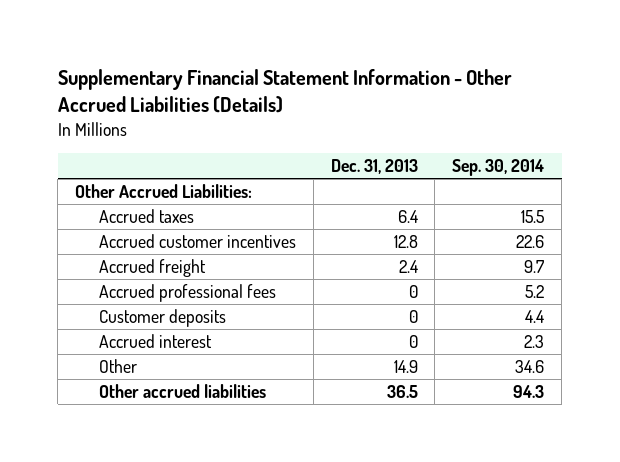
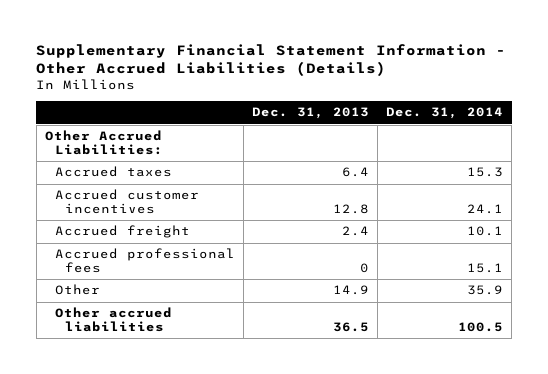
[452,159,545,177] Sep. 30, 2014 -> none
none -> [386,107,504,120] Dec. 31, 2014
[98,309,226,328] Customer deposits -> none
[98,334,212,349] Accrued interest -> none

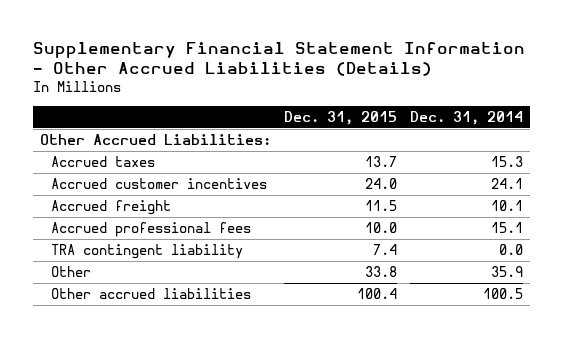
[252,107,370,120] Dec. 31, 2013 -> none
none -> [284,110,398,125] Dec. 31, 2015
none -> [50,243,243,259] TRA contingent liability

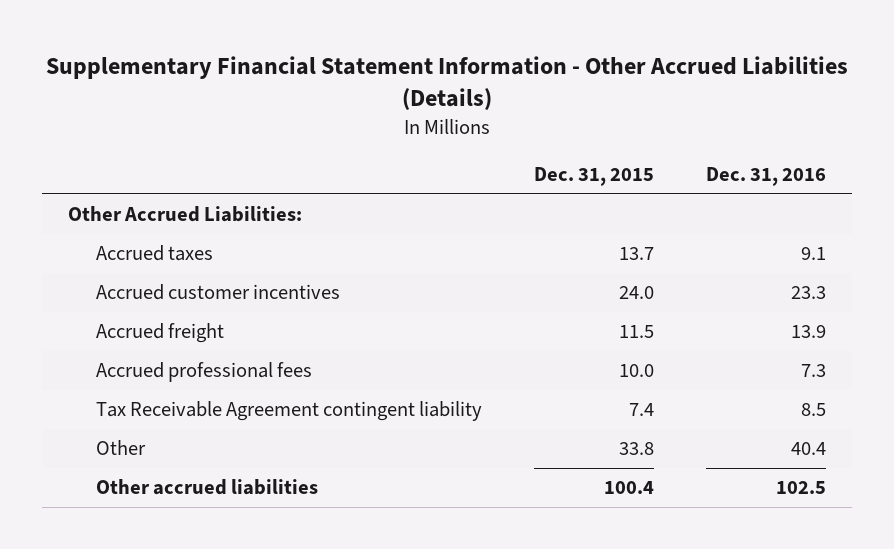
[410,110,524,125] Dec. 31, 2014 -> none
none -> [706,166,827,186] Dec. 31, 2016
[50,243,243,259] TRA contingent liability -> [95,401,482,422] Tax Receivable Agreement contingent liability

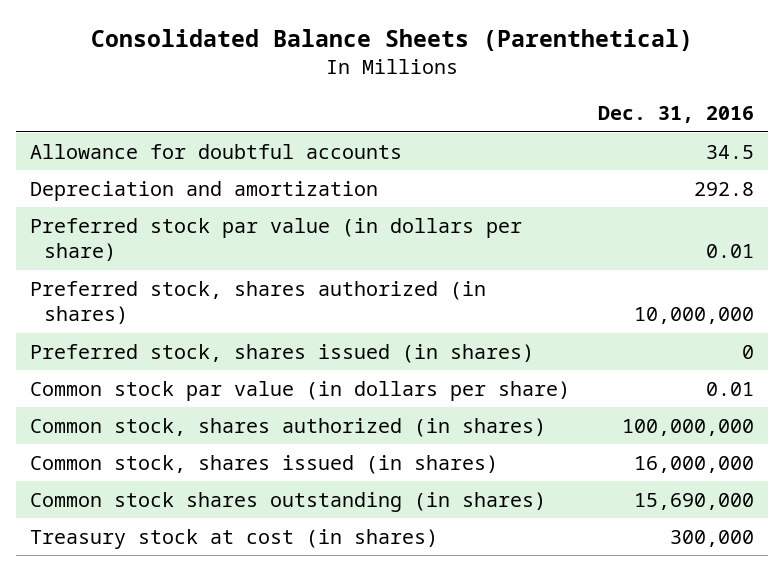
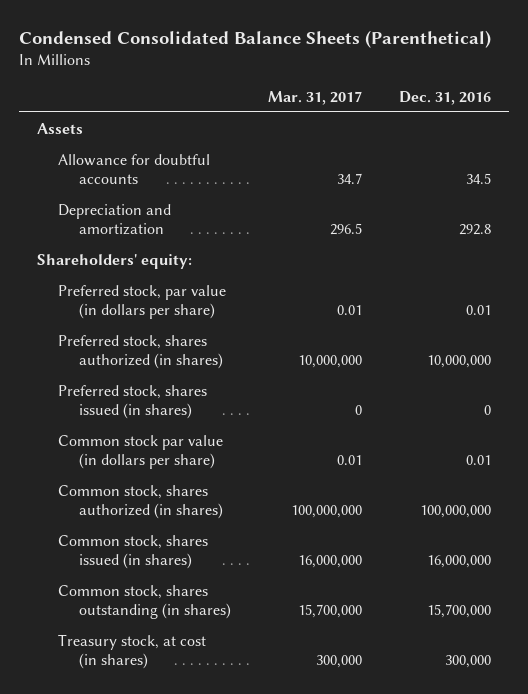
[91,29,694,52] Consolidated Balance Sheets (Parenthetical) -> [18,29,491,48] Condensed Consolidated Balance Sheets (Parenthetical)
none -> [268,90,363,105] Mar. 31, 2017
none -> [37,122,84,134] Assets
none -> [37,253,193,269] Shareholders' equity:
[30,217,523,262] Preferred stock par value (in dollars per share) -> [58,284,227,319] Preferred stock, par value (in dollars per share)
[30,491,547,512] Common stock shares outstanding (in shares) -> [58,584,232,619] Common stock, shares outstanding (in shares)
[633,492,754,510] 15,690,000 -> [426,603,491,618] 15,700,000
[30,528,439,549] Treasury stock at cost (in shares) -> [58,633,207,669] Treasury stock, at cost (in shares)

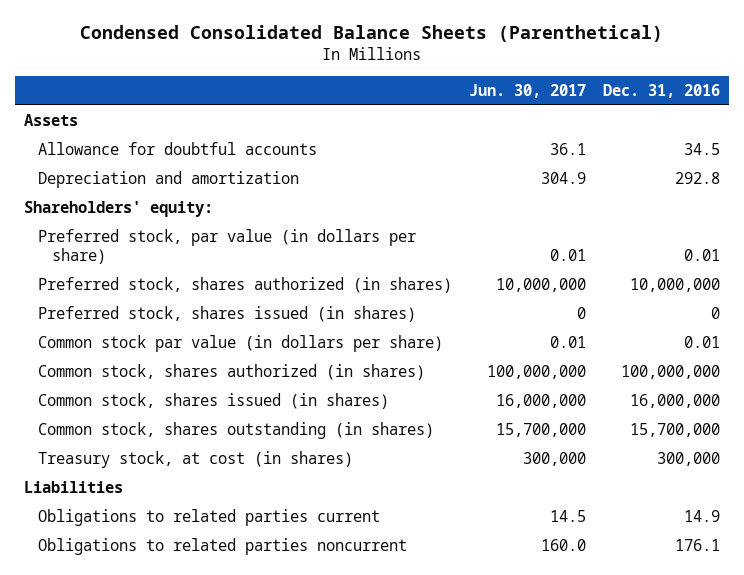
[268,90,363,105] Mar. 31, 2017 -> none
none -> [468,84,586,99] Jun. 30, 2017
none -> [23,481,123,494] Liabilities
none -> [37,509,380,527] Obligations to related parties current
none -> [37,538,407,556] Obligations to related parties noncurrent

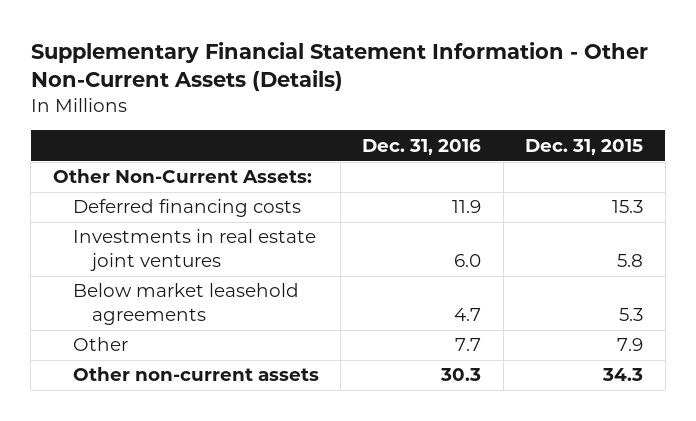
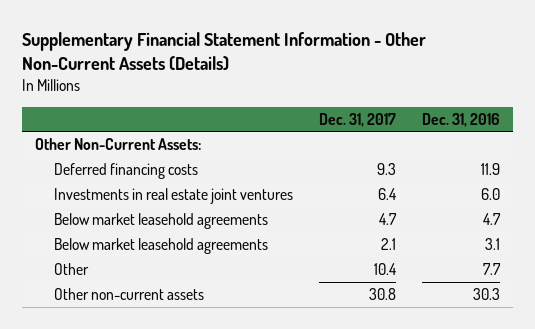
[525,138,644,155] Dec. 31, 2015 -> none
none -> [318,112,396,127] Dec. 31, 2017
none -> [54,237,269,254] Below market leasehold agreements

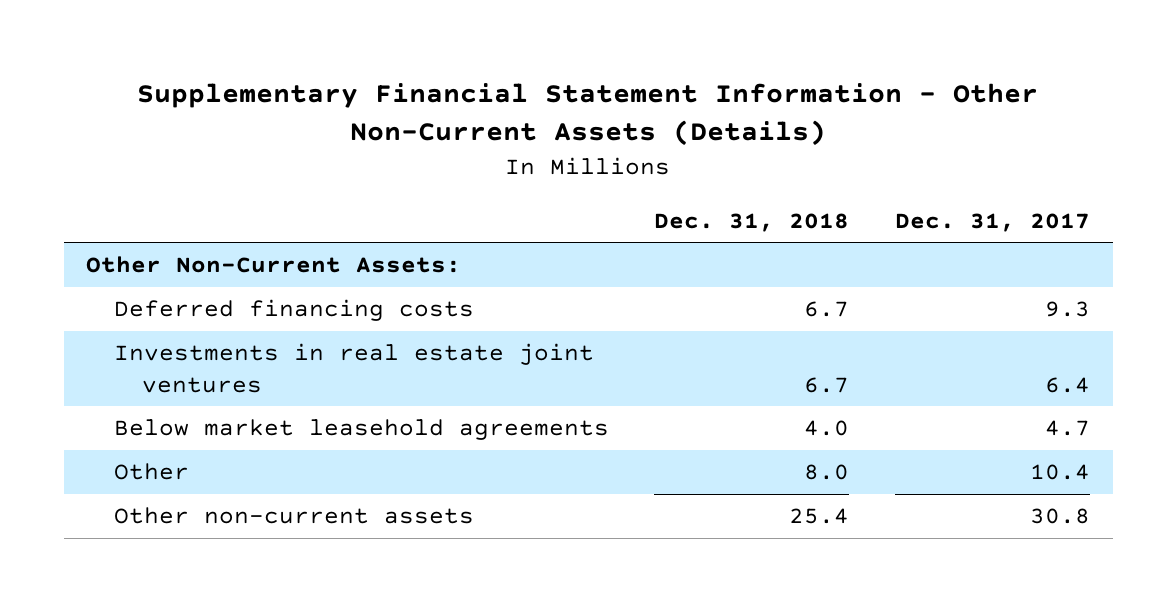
[421,112,500,127] Dec. 31, 2016 -> none
none -> [654,212,850,232] Dec. 31, 2018
[54,237,269,254] Below market leasehold agreements -> none

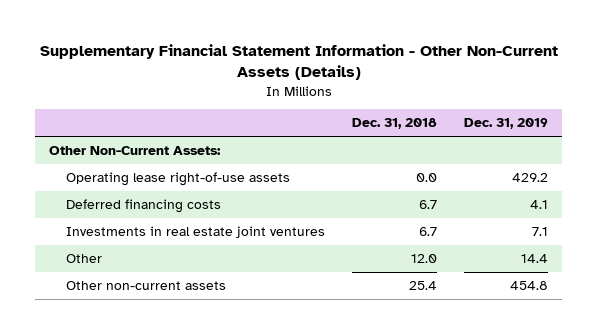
[894,212,1090,232] Dec. 31, 2017 -> none
none -> [464,118,549,130] Dec. 31, 2019
none -> [65,172,290,187] Operating lease right-of-use assets
[114,419,610,441] Below market leasehold agreements -> none
[804,464,850,481] 8.0 -> [411,254,438,264] 12.0

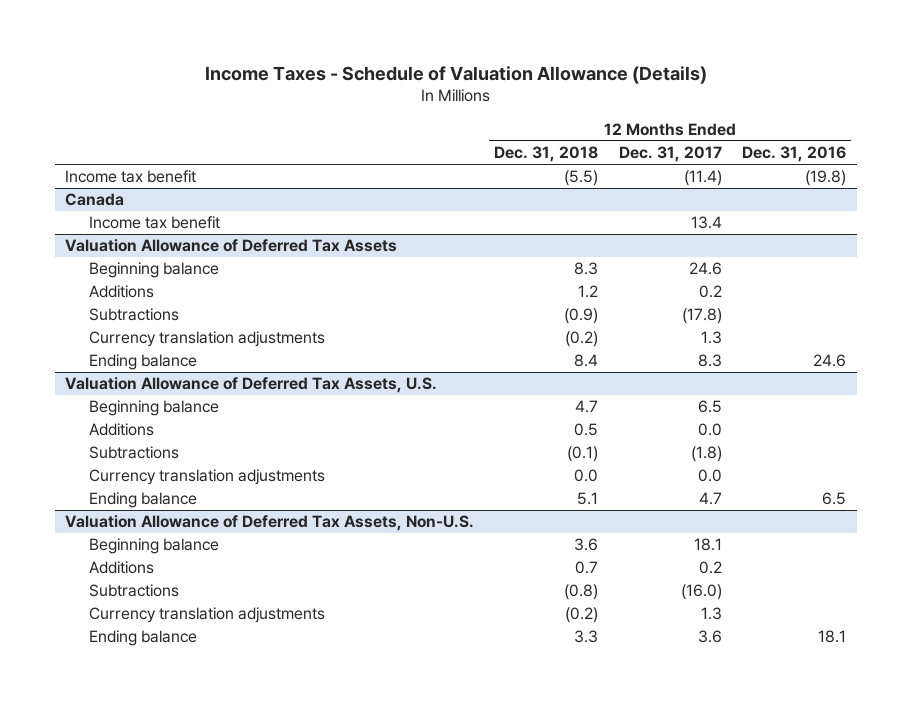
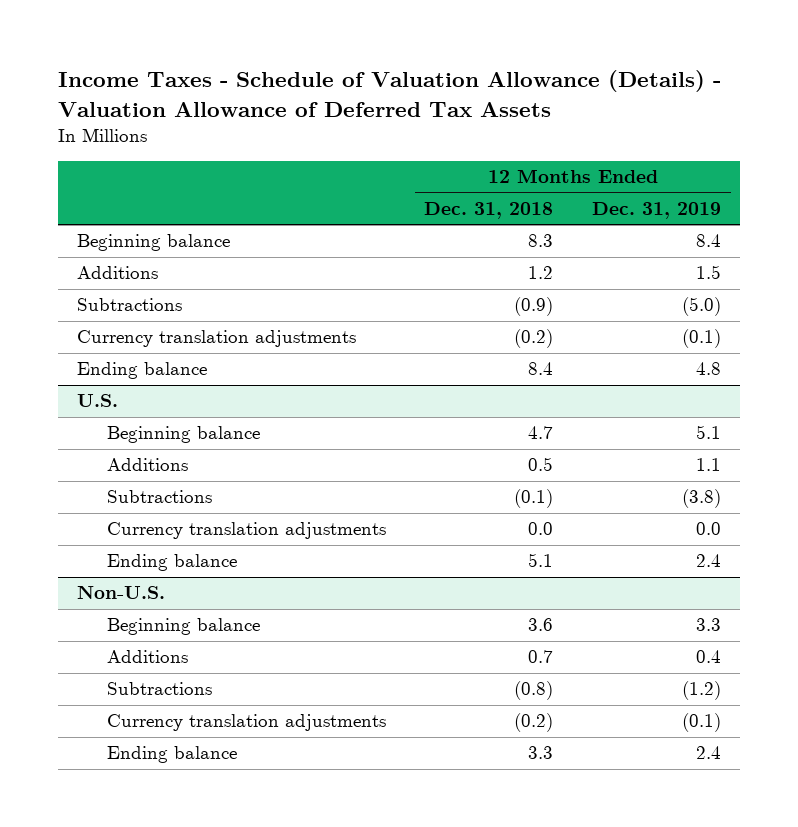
[204,65,707,84] Income Taxes - Schedule of Valuation Allowance (Details) -> [57,70,721,117] Income Taxes - Schedule of Valuation Allowance (Details) - Valuation Allowance of Deferred Tax Assets
[618,146,722,163] Dec. 31, 2017 -> none
[742,146,847,163] Dec. 31, 2016 -> none
none -> [592,201,722,219] Dec. 31, 2019
[64,170,196,184] Income tax benefit -> none
[64,193,124,207] Canada -> none
[88,216,220,230] Income tax benefit -> none
[64,239,397,253] Valuation Allowance of Deferred Tax Assets -> none
[64,377,437,394] Valuation Allowance of Deferred Tax Assets, U.S. -> none
none -> [77,394,119,408] U.S.
[64,515,474,532] Valuation Allowance of Deferred Tax Assets, Non-U.S. -> none
none -> [77,586,166,600] Non-U.S.

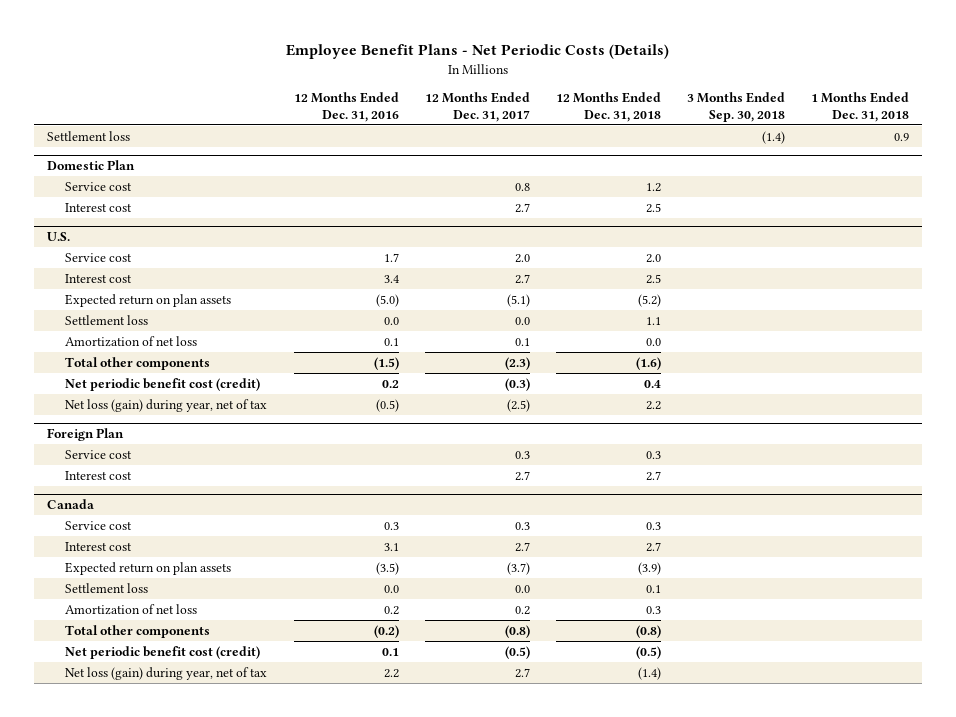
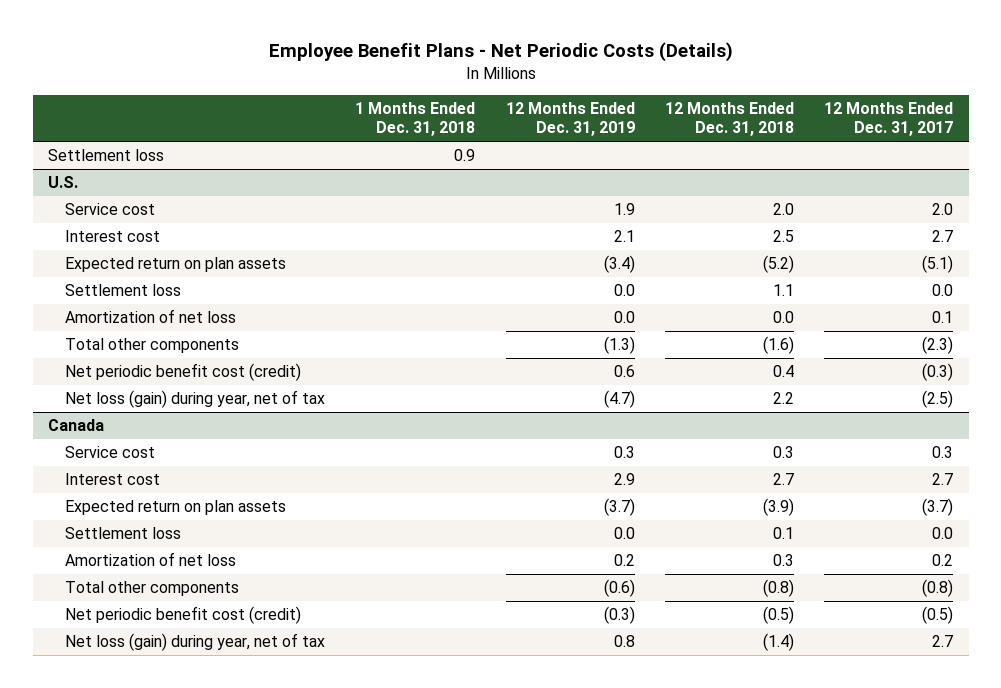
[293,92,399,122] 12 Months Ended Dec. 31, 2016 -> none
[686,92,785,122] 3 Months Ended Sep. 30, 2018 -> none
none -> [505,102,635,137] 12 Months Ended Dec. 31, 2019
[47,160,136,171] Domestic Plan -> none
[65,181,133,191] Service cost -> none
[65,202,133,212] Interest cost -> none
[47,428,125,442] Foreign Plan -> none
[65,449,133,459] Service cost -> none
[65,470,133,480] Interest cost -> none

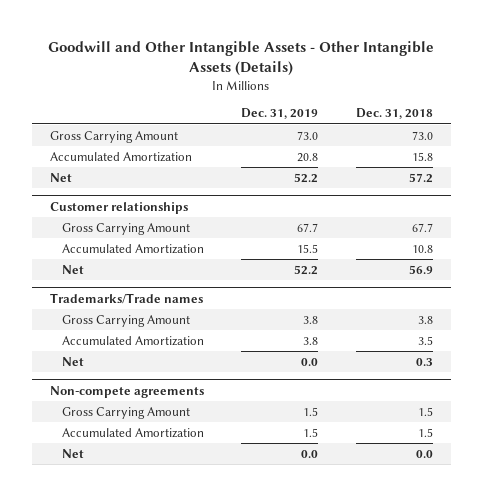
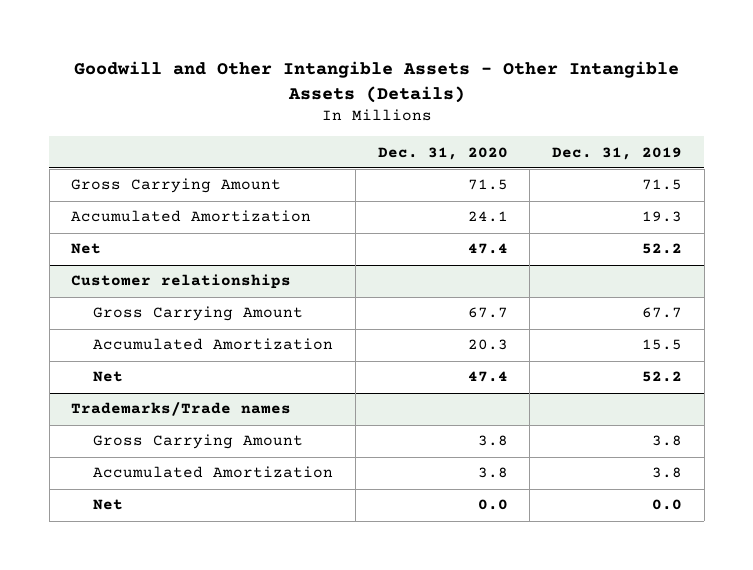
[355,108,433,120] Dec. 31, 2018 -> none
none -> [377,146,508,160] Dec. 31, 2020
[297,130,319,140] 73.0 -> [641,179,682,191] 71.5
[297,152,319,162] 20.8 -> [641,211,682,223] 19.3
[50,385,205,398] Non-compete agreements -> none
[61,406,190,419] Gross Carrying Amount -> none
[61,427,204,438] Accumulated Amortization -> none
[61,448,84,458] Net -> none

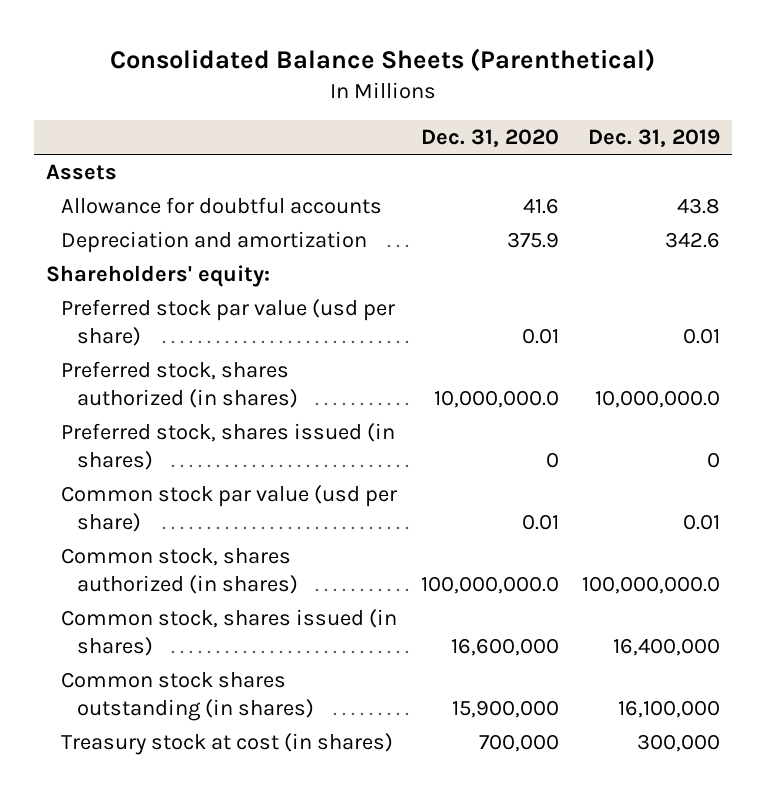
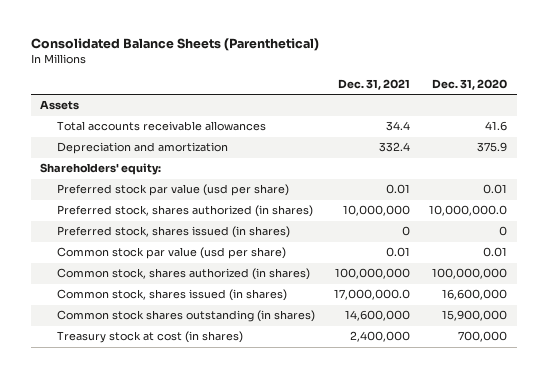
[588,129,721,148] Dec. 31, 2019 -> none
none -> [338,79,411,91] Dec. 31, 2021
[61,197,383,215] Allowance for doubtful accounts -> [57,121,267,132] Total accounts receivable allowances
[420,575,559,594] 100,000,000.0 -> [432,268,508,280] 100,000,000

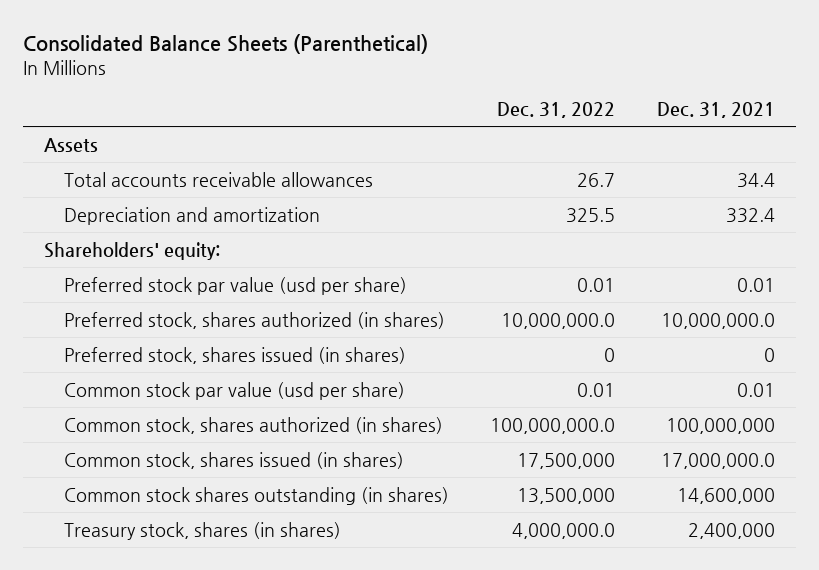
[432,79,508,91] Dec. 31, 2020 -> none
none -> [497,101,616,118] Dec. 31, 2022
[343,205,411,217] 10,000,000 -> [661,312,776,329] 10,000,000.0
[57,331,244,344] Treasury stock at cost (in shares) -> [63,521,341,540] Treasury stock, shares (in shares)

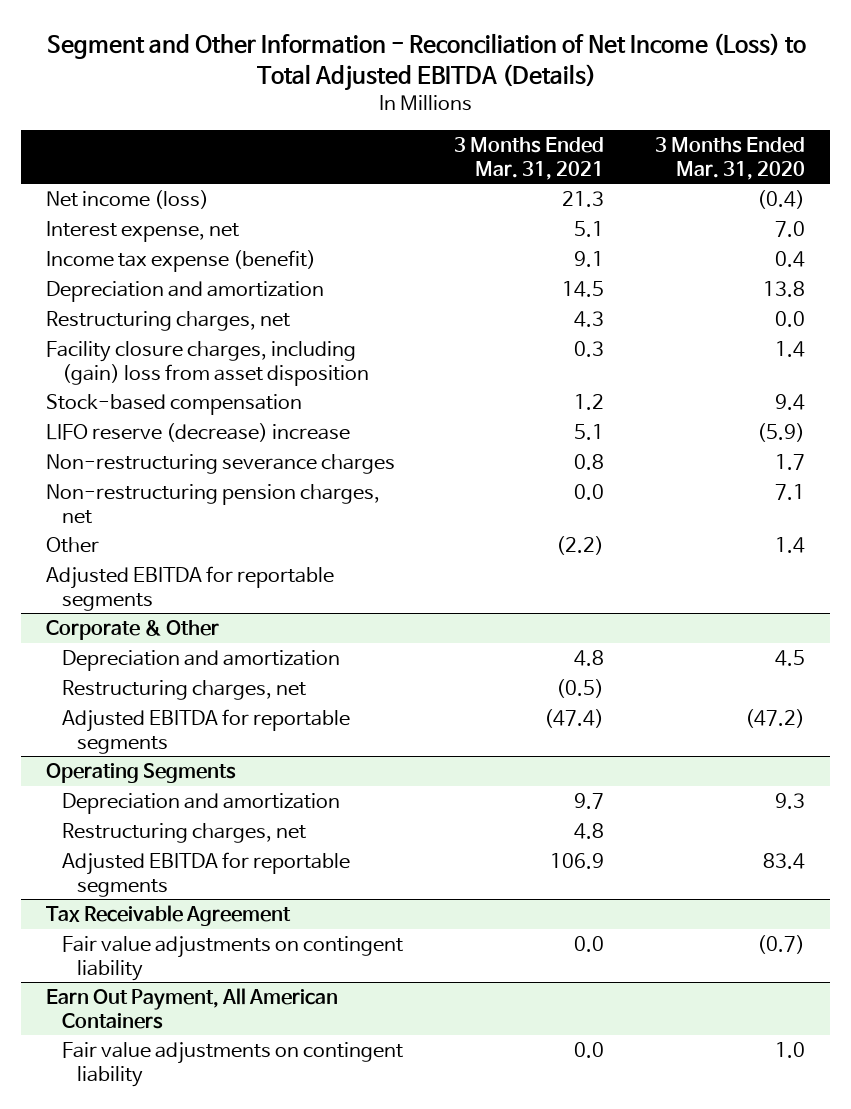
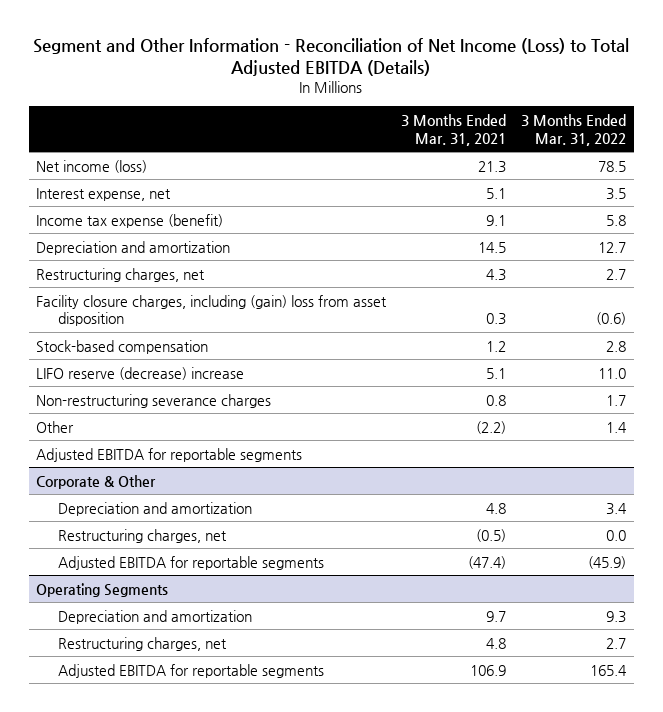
[654,137,805,180] 3 Months Ended Mar. 31, 2020 -> none
none -> [521,114,627,146] 3 Months Ended Mar. 31, 2022
[46,484,381,524] Non-restructuring pension charges, net -> none
[46,905,292,927] Tax Receivable Agreement -> none
[61,936,403,981] Fair value adjustments on contingent liability -> none
[46,988,339,1029] Earn Out Payment, All American Containers -> none
[61,1042,403,1087] Fair value adjustments on contingent liability -> none

